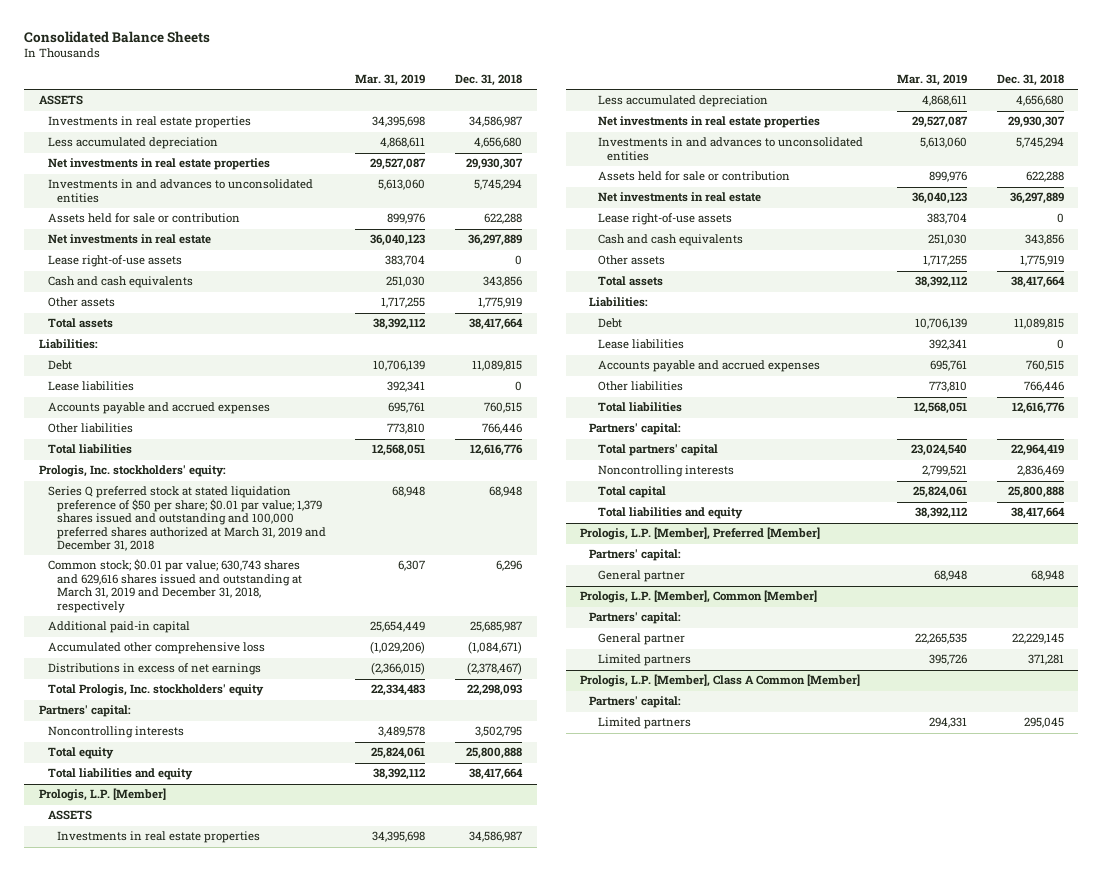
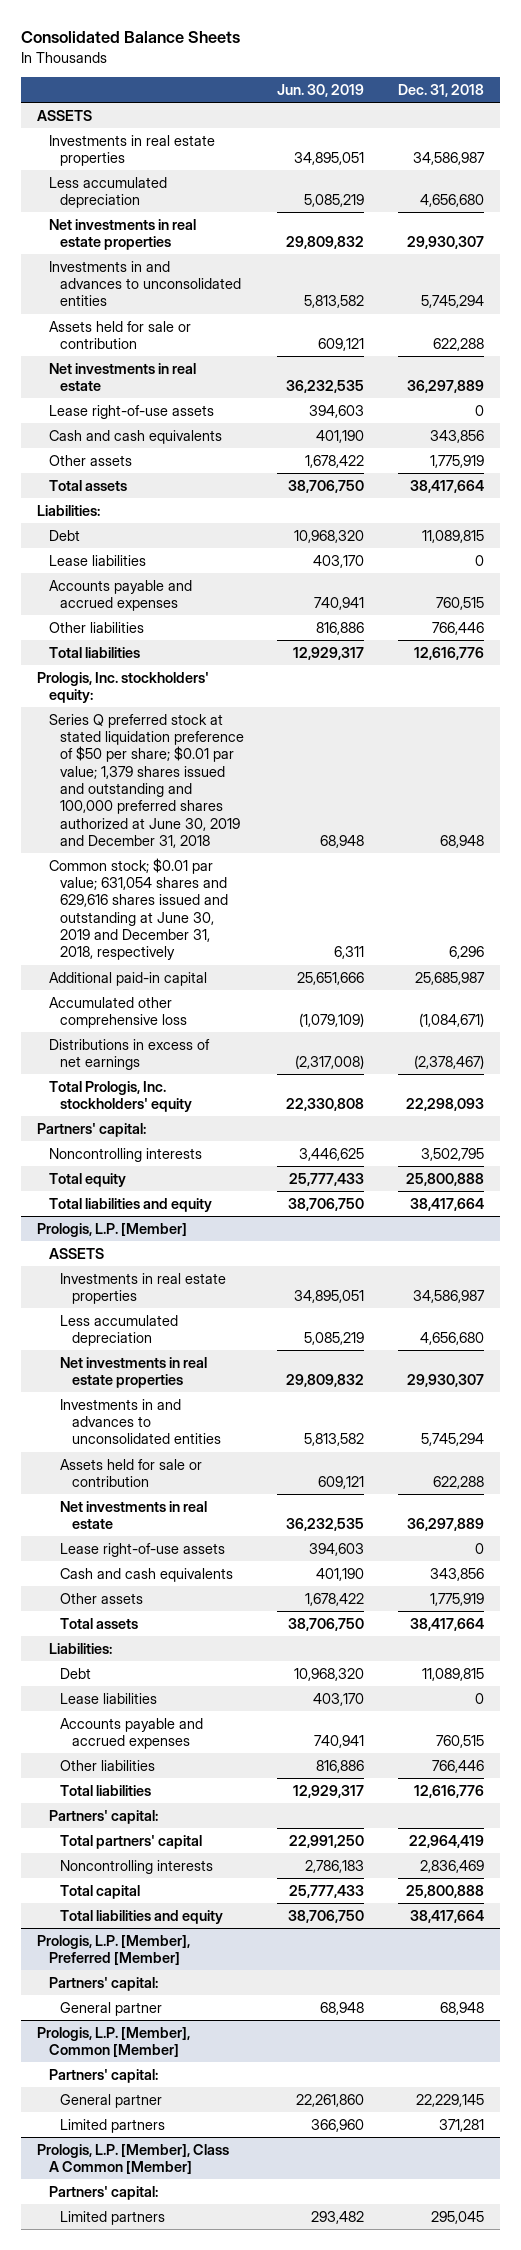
[355,74,426,87] Mar. 31, 2019 -> none
none -> [277,84,365,98] Jun. 30, 2019
[47,486,326,552] Series Q preferred stock at stated liquidation preference of $50 per share; $0.01 par value; 1,379 shares issued and outstanding and 100,000 preferred shares authorized at March 31, 2019 and December 31, 2018 -> [48,713,245,849] Series Q preferred stock at stated liquidation preference of $50 per share; $0.01 par value; 1,379 shares issued and outstanding and 100,000 preferred shares authorized at June 30, 2019 and December 31, 2018
[47,559,302,613] Common stock; $0.01 par value; 630,743 shares and 629,616 shares issued and outstanding at March 31, 2019 and December 31, 2018, respectively -> [48,857,229,961] Common stock; $0.01 par value; 631,054 shares and 629,616 shares issued and outstanding at June 30, 2019 and December 31, 2018, respectively

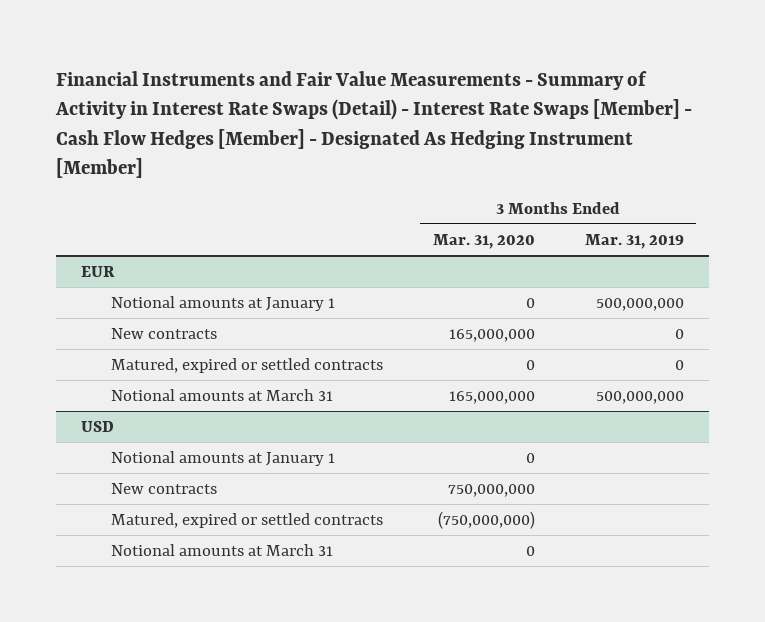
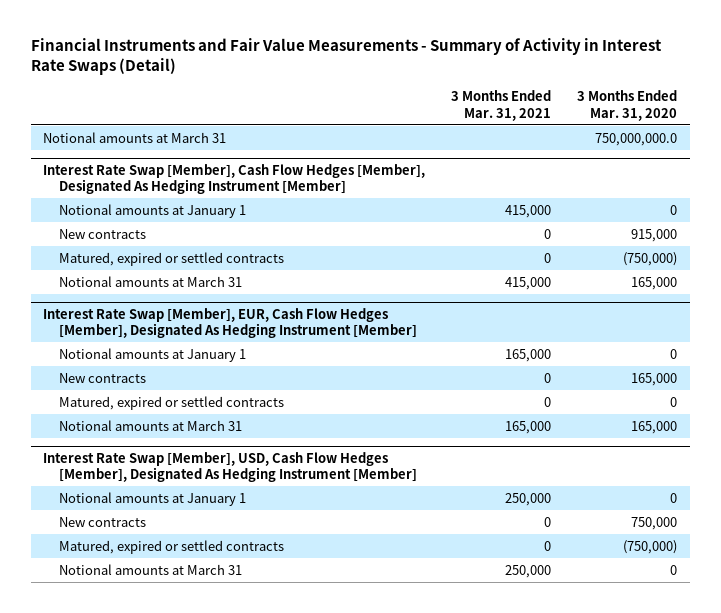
[55,70,693,178] Financial Instruments and Fair Value Measurements - Summary of Activity in Interest Rate Swaps (Detail) - Interest Rate Swaps [Member] - Cash Flow Hedges [Member] - Designated As Hedging Instrument [Member] -> [30,38,662,76] Financial Instruments and Fair Value Measurements - Summary of Activity in Interest Rate Swaps (Detail)
[584,233,684,249] Mar. 31, 2019 -> none
none -> [451,90,552,121] 3 Months Ended Mar. 31, 2021
[81,265,116,277] EUR -> none
none -> [43,131,227,143] Notional amounts at March 31
none -> [43,163,426,195] Interest Rate Swap [Member], Cash Flow Hedges [Member], Designated As Hedging Instrument [Member]
[448,328,535,342] 165,000,000 -> [631,228,678,242] 915,000
none -> [59,251,285,266] Matured, expired or settled contracts
none -> [59,275,243,287] Notional amounts at March 31
none -> [43,307,418,339] Interest Rate Swap [Member], EUR, Cash Flow Hedges [Member], Designated As Hedging Instrument [Member]
none -> [59,347,247,362] Notional amounts at January 1
none -> [59,372,147,383] New contracts
[81,420,115,432] USD -> none
[448,390,535,404] 165,000,000 -> [631,420,678,434] 165,000
none -> [43,451,418,483] Interest Rate Swap [Member], USD, Cash Flow Hedges [Member], Designated As Hedging Instrument [Member]
[447,483,535,497] 750,000,000 -> [631,516,678,530] 750,000
[437,510,535,529] (750,000,000) -> [623,539,678,554] (750,000)

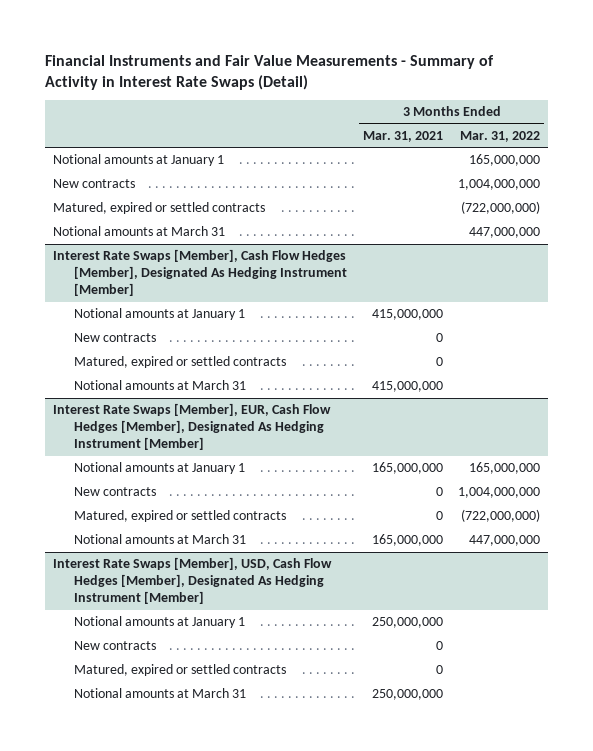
[577,90,678,121] 3 Months Ended Mar. 31, 2020 -> none
none -> [460,130,541,142] Mar. 31, 2022
none -> [52,154,224,167] Notional amounts at January 1
none -> [52,179,135,189] New contracts
none -> [52,202,265,215] Matured, expired or settled contracts
[43,163,426,195] Interest Rate Swap [Member], Cash Flow Hedges [Member], Designated As Hedging Instrument [Member] -> [52,249,347,297] Interest Rate Swaps [Member], Cash Flow Hedges [Member], Designated As Hedging Instrument [Member]
[505,204,552,218] 415,000 -> [371,309,443,321] 415,000,000
[505,276,552,290] 415,000 -> [371,381,443,393] 415,000,000
[43,307,418,339] Interest Rate Swap [Member], EUR, Cash Flow Hedges [Member], Designated As Hedging Instrument [Member] -> [52,403,331,451] Interest Rate Swaps [Member], EUR, Cash Flow Hedges [Member], Designated As Hedging Instrument [Member]
[505,348,552,362] 165,000 -> [371,462,443,475] 165,000,000
[505,420,552,434] 165,000 -> [371,534,443,547] 165,000,000
[43,451,418,483] Interest Rate Swap [Member], USD, Cash Flow Hedges [Member], Designated As Hedging Instrument [Member] -> [52,557,332,605] Interest Rate Swaps [Member], USD, Cash Flow Hedges [Member], Designated As Hedging Instrument [Member]
[505,492,552,506] 250,000 -> [371,617,443,629] 250,000,000
[505,564,552,578] 250,000 -> [371,689,443,701] 250,000,000

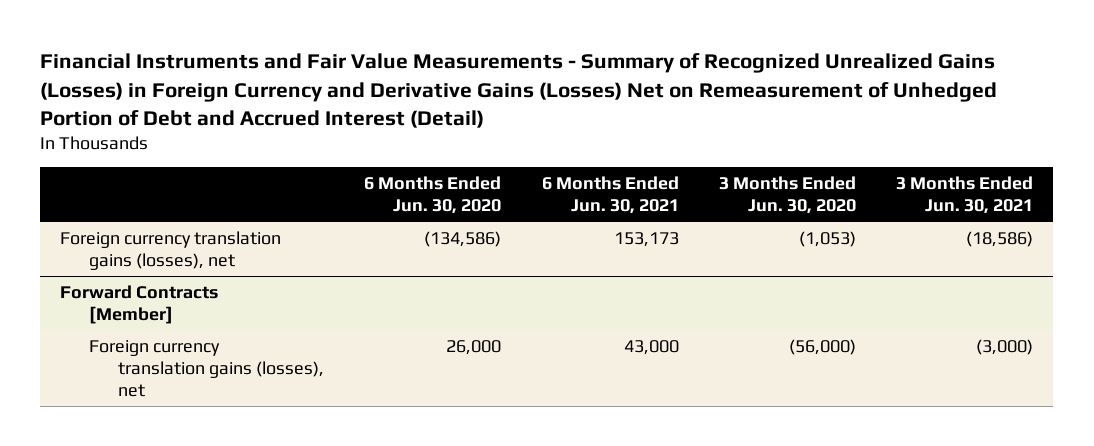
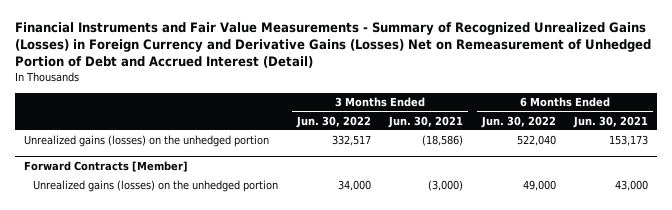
[364,176,502,215] 6 Months Ended Jun. 30, 2020 -> none
[719,176,857,215] 3 Months Ended Jun. 30, 2020 -> none
none -> [295,115,371,128] Jun. 30, 2022
none -> [480,115,556,128] Jun. 30, 2022
[60,230,282,270] Foreign currency translation gains (losses), net -> [23,135,269,148] Unrealized gains (losses) on the unhedged portion
[89,339,325,397] Foreign currency translation gains (losses), net -> [33,180,279,193] Unrealized gains (losses) on the unhedged portion

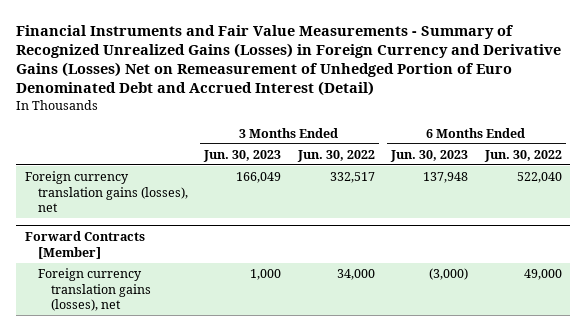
[14,21,651,69] Financial Instruments and Fair Value Measurements - Summary of Recognized Unrealized Gains (Losses) in Foreign Currency and Derivative Gains (Losses) Net on Remeasurement of Unhedged Portion of Debt and Accrued Interest (Detail) -> [16,24,562,97] Financial Instruments and Fair Value Measurements - Summary of Recognized Unrealized Gains (Losses) in Foreign Currency and Derivative Gains (Losses) Net on Remeasurement of Unhedged Portion of Euro Denominated Debt and Accrued Interest (Detail)
[388,115,464,128] Jun. 30, 2021 -> none
[573,115,649,128] Jun. 30, 2021 -> none
none -> [203,149,282,162] Jun. 30, 2023
none -> [390,149,469,162] Jun. 30, 2023
[23,135,269,148] Unrealized gains (losses) on the unhedged portion -> [24,171,188,213] Foreign currency translation gains (losses), net
[33,180,279,193] Unrealized gains (losses) on the unhedged portion -> [37,268,152,312] Foreign currency translation gains (losses), net

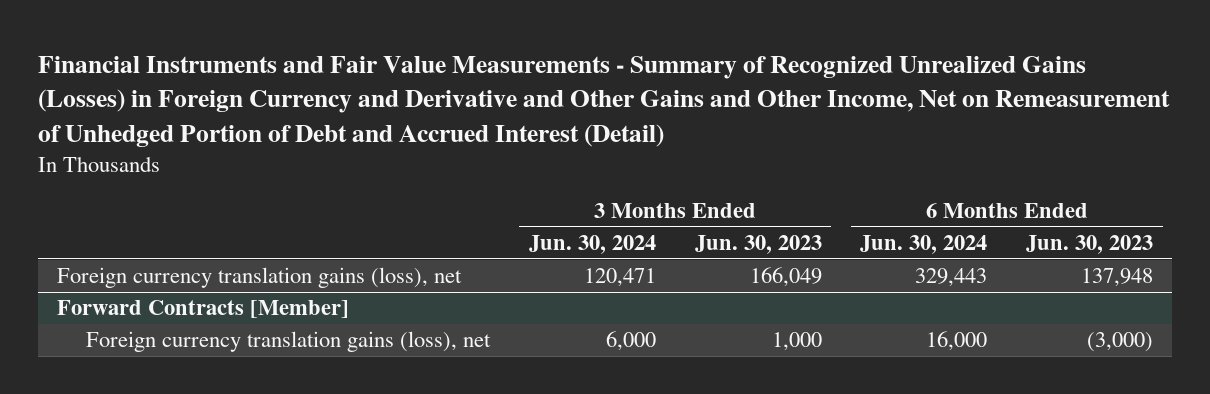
[16,24,562,97] Financial Instruments and Fair Value Measurements - Summary of Recognized Unrealized Gains (Losses) in Foreign Currency and Derivative Gains (Losses) Net on Remeasurement of Unhedged Portion of Euro Denominated Debt and Accrued Interest (Detail) -> [38,55,1171,148] Financial Instruments and Fair Value Measurements - Summary of Recognized Unrealized Gains (Losses) in Foreign Currency and Derivative and Other Gains and Other Income, Net on Remeasurement of Unhedged Portion of Debt and Accrued Interest (Detail)
[296,149,375,162] Jun. 30, 2022 -> none
[483,149,562,162] Jun. 30, 2022 -> none
none -> [528,235,656,255] Jun. 30, 2024
none -> [860,235,988,255] Jun. 30, 2024
[24,171,188,213] Foreign currency translation gains (losses), net -> [57,267,463,289] Foreign currency translation gains (loss), net
[37,268,152,312] Foreign currency translation gains (losses), net -> [86,331,492,353] Foreign currency translation gains (loss), net

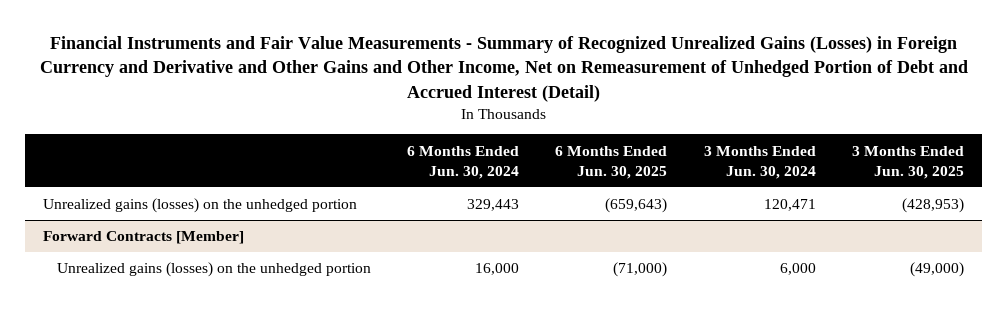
[694,235,822,255] Jun. 30, 2023 -> none
[1025,235,1153,255] Jun. 30, 2023 -> none
none -> [555,145,668,179] 6 Months Ended Jun. 30, 2025
none -> [852,145,965,179] 3 Months Ended Jun. 30, 2025
[57,267,463,289] Foreign currency translation gains (loss), net -> [43,198,358,214] Unrealized gains (losses) on the unhedged portion
[86,331,492,353] Foreign currency translation gains (loss), net -> [56,262,371,278] Unrealized gains (losses) on the unhedged portion

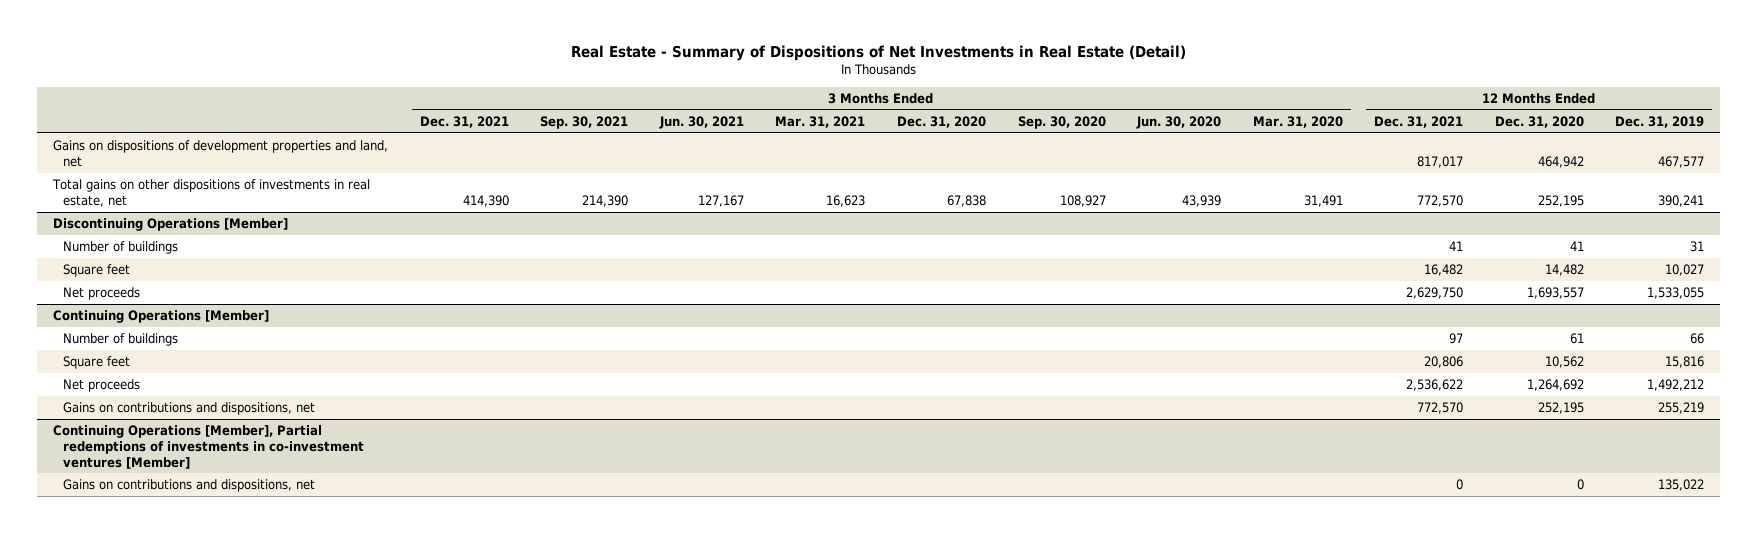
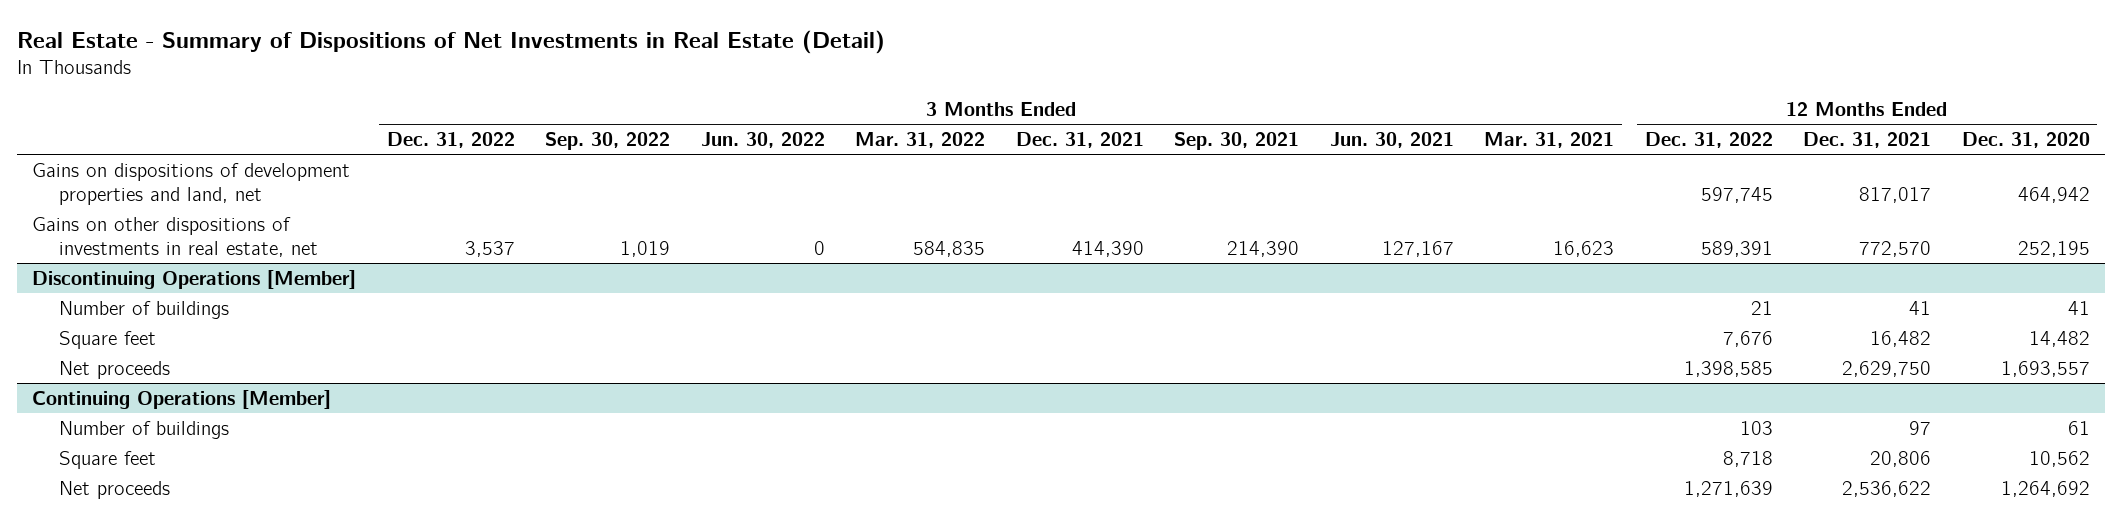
[896,115,986,128] Dec. 31, 2020 -> none
[1017,115,1106,129] Sep. 30, 2020 -> none
[1136,115,1222,129] Jun. 30, 2020 -> none
[1252,115,1343,128] Mar. 31, 2020 -> none
[1615,115,1705,128] Dec. 31, 2019 -> none
none -> [386,132,515,149] Dec. 31, 2022
none -> [545,132,671,151] Sep. 30, 2022
none -> [700,132,825,149] Jun. 30, 2022
none -> [855,132,986,149] Mar. 31, 2022
none -> [1644,132,1773,149] Dec. 31, 2022
[52,179,371,207] Total gains on other dispositions of investments in real estate, net -> [32,216,318,258] Gains on other dispositions of investments in real estate, net
[62,402,315,416] Gains on contributions and dispositions, net -> none
[53,425,364,469] Continuing Operations [Member], Partial redemptions of investments in co-investment ventures [Member] -> none
[62,479,315,493] Gains on contributions and dispositions, net -> none

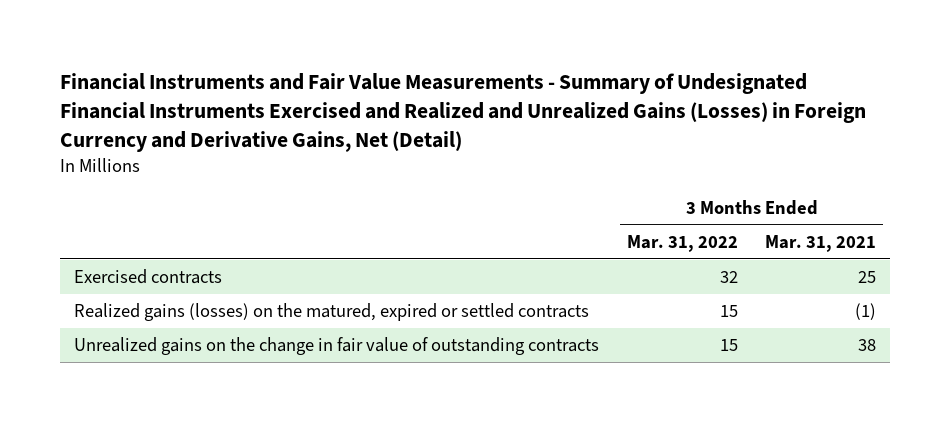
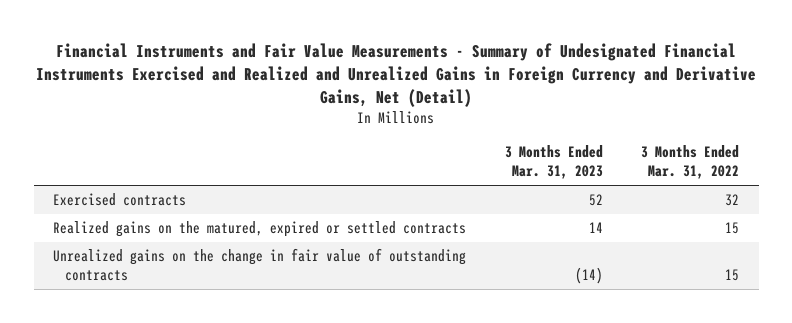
[59,72,866,152] Financial Instruments and Fair Value Measurements - Summary of Undesignated Financial Instruments Exercised and Realized and Unrealized Gains (Losses) in Foreign Currency and Derivative Gains, Net (Detail) -> [36,42,757,108] Financial Instruments and Fair Value Measurements - Summary of Undesignated Financial Instruments Exercised and Realized and Unrealized Gains in Foreign Currency and Derivative Gains, Net (Detail)
[765,234,877,252] Mar. 31, 2021 -> none
none -> [504,145,603,180] 3 Months Ended Mar. 31, 2023
[73,303,589,322] Realized gains (losses) on the matured, expired or settled contracts -> [53,221,467,238] Realized gains on the matured, expired or settled contracts

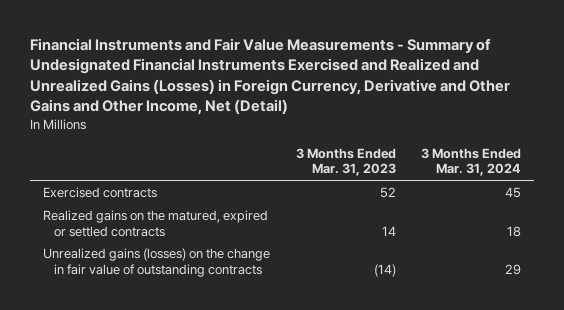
[36,42,757,108] Financial Instruments and Fair Value Measurements - Summary of Undesignated Financial Instruments Exercised and Realized and Unrealized Gains in Foreign Currency and Derivative Gains, Net (Detail) -> [29,38,510,116] Financial Instruments and Fair Value Measurements - Summary of Undesignated Financial Instruments Exercised and Realized and Unrealized Gains (Losses) in Foreign Currency, Derivative and Other Gains and Other Income, Net (Detail)
[641,145,740,180] 3 Months Ended Mar. 31, 2022 -> none
none -> [421,147,522,177] 3 Months Ended Mar. 31, 2024
[53,248,467,282] Unrealized gains on the change in fair value of outstanding contracts -> [42,248,270,277] Unrealized gains (losses) on the change in fair value of outstanding contracts

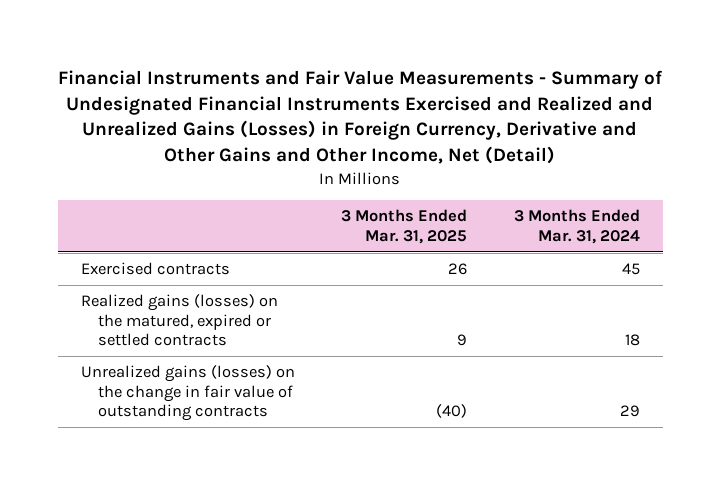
[295,147,396,177] 3 Months Ended Mar. 31, 2023 -> none
none -> [341,209,468,244] 3 Months Ended Mar. 31, 2025
[42,210,268,237] Realized gains on the matured, expired or settled contracts -> [81,294,279,347] Realized gains (losses) on the matured, expired or settled contracts

